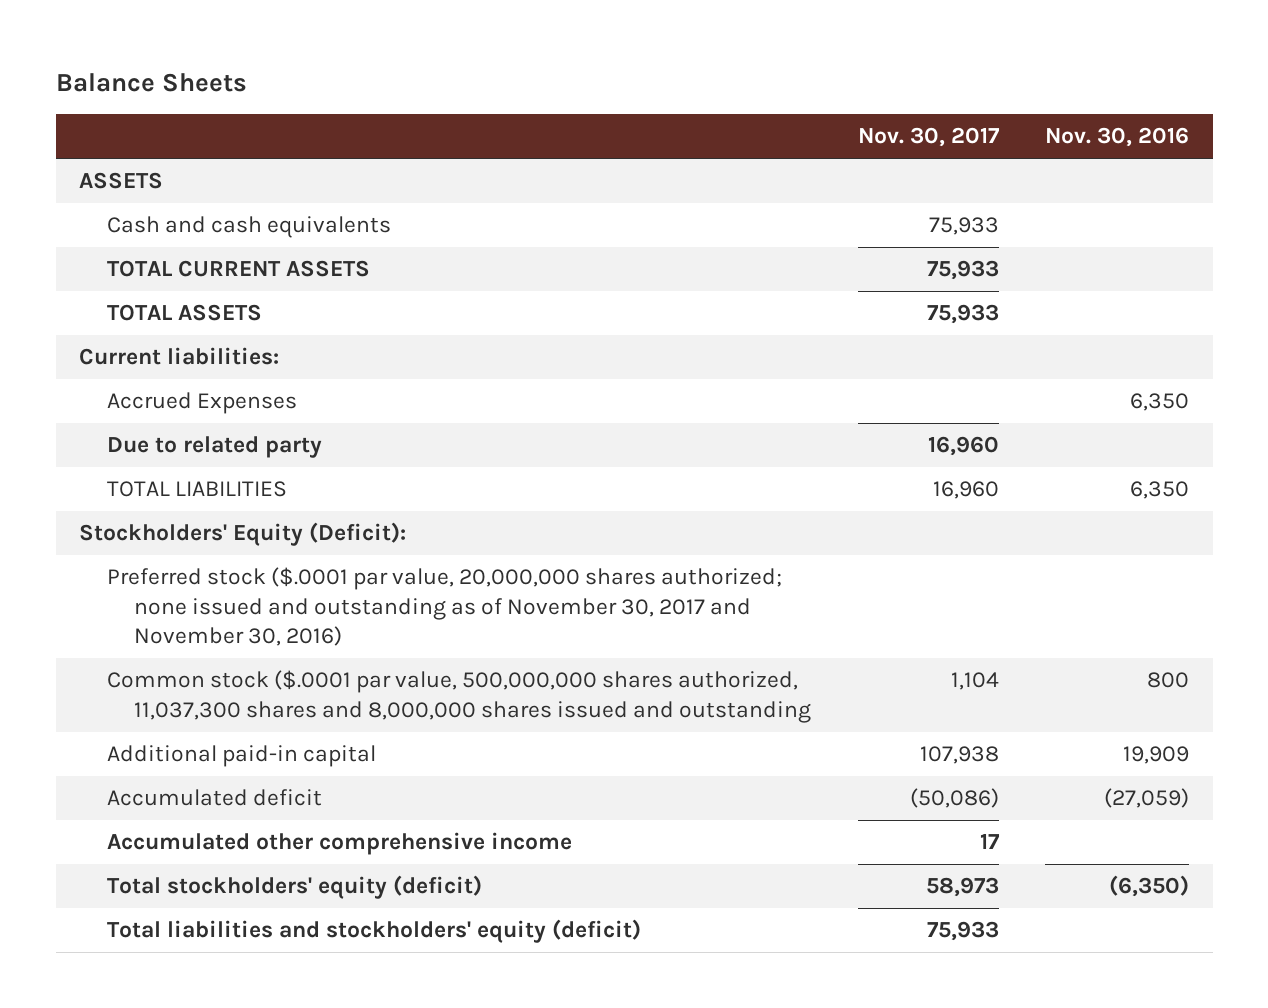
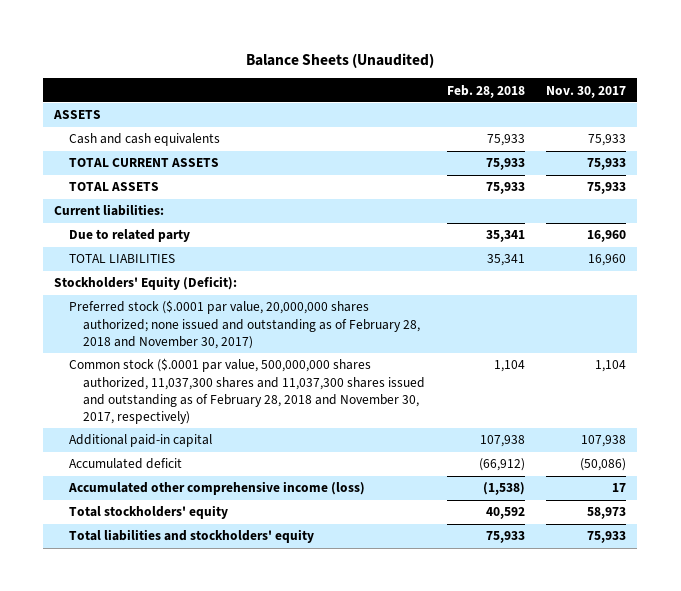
[55,73,247,93] Balance Sheets -> [246,52,435,68] Balance Sheets (Unaudited)
[1045,127,1190,148] Nov. 30, 2016 -> none
none -> [446,84,525,98] Feb. 28, 2018
[106,392,297,415] Accrued Expenses -> none
[106,567,782,647] Preferred stock ($.0001 par value, 20,000,000 shares authorized; none issued and outstanding as of November 30, 2017 and November 30, 2016) -> [68,300,421,349] Preferred stock ($.0001 par value, 20,000,000 shares authorized; none issued and outstanding as of February 28, 2018 and November 30, 2017)
[106,670,812,723] Common stock ($.0001 par value, 500,000,000 shares authorized, 11,037,300 shares and 8,000,000 shares issued and outstanding -> [68,358,426,424] Common stock ($.0001 par value, 500,000,000 shares authorized, 11,037,300 shares and 11,037,300 shares issued and outstanding as of February 28, 2018 and November 30, 2017, respectively)
[106,832,572,856] Accumulated other comprehensive income -> [67,481,365,496] Accumulated other comprehensive income (loss)
[106,875,482,900] Total stockholders' equity (deficit) -> [68,505,228,520] Total stockholders' equity
[106,919,641,944] Total liabilities and stockholders' equity (deficit) -> [68,529,314,544] Total liabilities and stockholders' equity

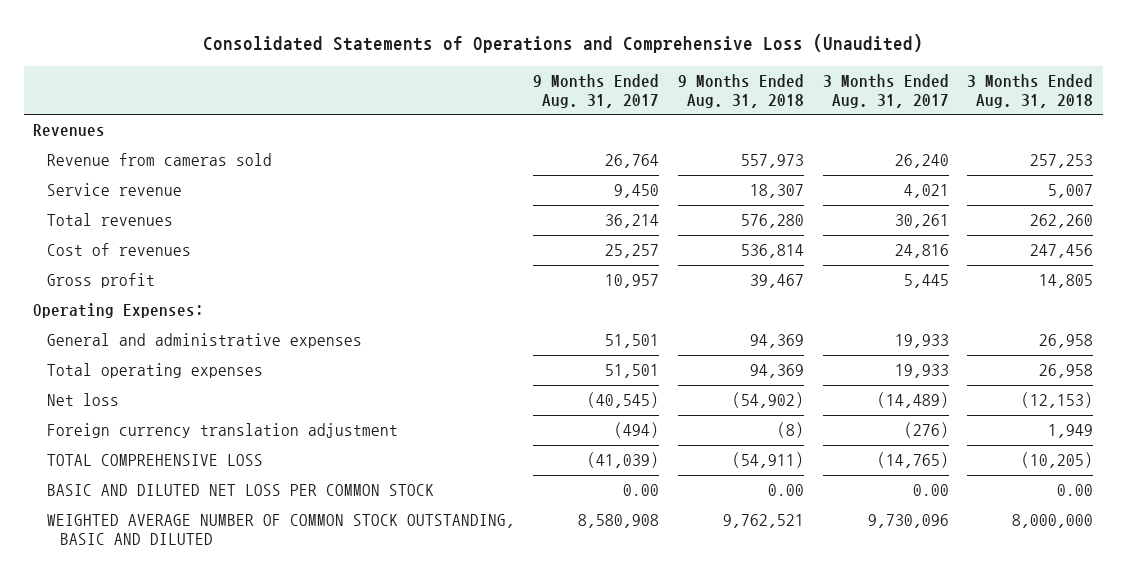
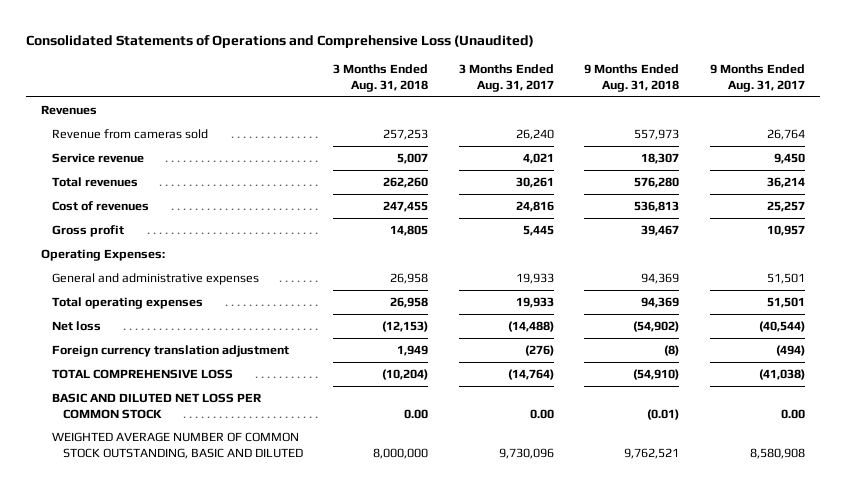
[740,243,804,258] 536,814 -> [634,200,680,212] 536,813
[1030,243,1094,258] 247,456 -> [383,200,429,212] 247,455
[587,391,660,408] (40,545) -> [758,320,805,332] (40,544)
[876,391,949,408] (14,489) -> [507,320,554,332] (14,488)
[587,451,660,468] (41,039) -> [758,368,805,380] (41,038)
[731,451,804,468] (54,911) -> [633,368,680,380] (54,910)
[876,451,949,468] (14,765) -> [507,368,554,380] (14,764)
[1021,451,1094,468] (10,205) -> [382,368,429,380] (10,204)
[767,483,804,496] 0.00 -> [647,408,680,420] (0.01)

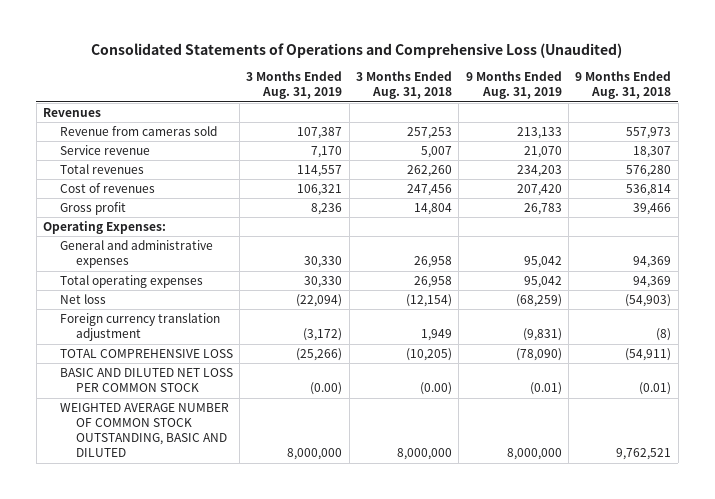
[458,64,554,93] 3 Months Ended Aug. 31, 2017 -> none
[709,64,805,93] 9 Months Ended Aug. 31, 2017 -> none
none -> [246,71,343,100] 3 Months Ended Aug. 31, 2019
none -> [465,71,562,100] 9 Months Ended Aug. 31, 2019
[383,200,429,212] 247,455 -> [407,184,453,197] 247,456
[634,200,680,212] 536,813 -> [626,184,672,197] 536,814
[390,224,429,236] 14,805 -> [414,203,453,216] 14,804
[641,224,680,236] 39,467 -> [633,203,672,216] 39,466
[382,320,429,332] (12,153) -> [406,294,453,308] (12,154)
[633,320,680,332] (54,902) -> [625,294,672,308] (54,903)
[382,368,429,380] (10,204) -> [406,348,453,362] (10,205)
[633,368,680,380] (54,910) -> [625,348,672,362] (54,911)
[404,408,429,419] 0.00 -> [420,382,453,396] (0.00)

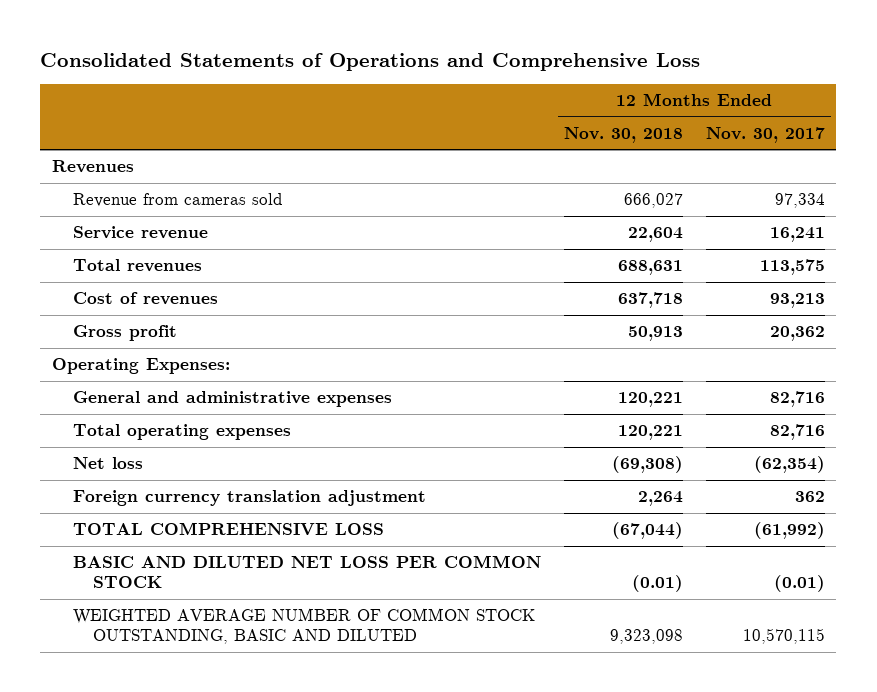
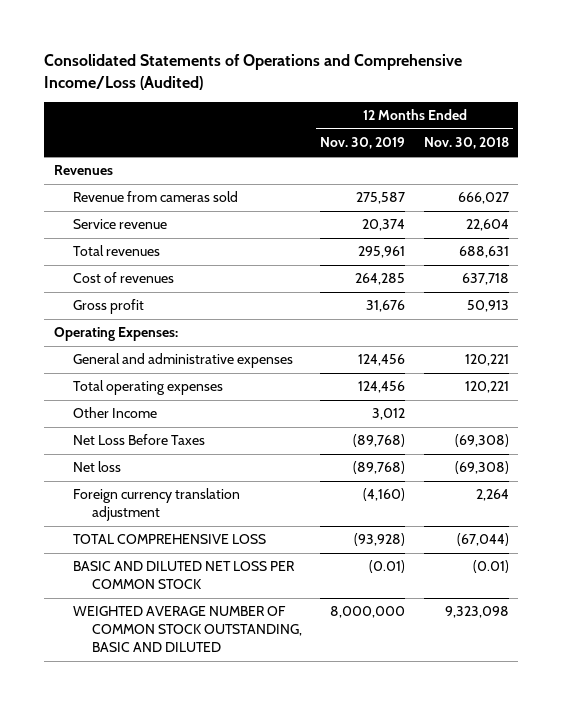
[40,52,701,71] Consolidated Statements of Operations and Comprehensive Loss -> [44,54,463,90] Consolidated Statements of Operations and Comprehensive Income/Loss (Audited)
[705,126,825,143] Nov. 30, 2017 -> none
none -> [320,137,406,150] Nov. 30, 2019
none -> [72,407,157,419] Other Income
none -> [72,434,205,446] Net Loss Before Taxes

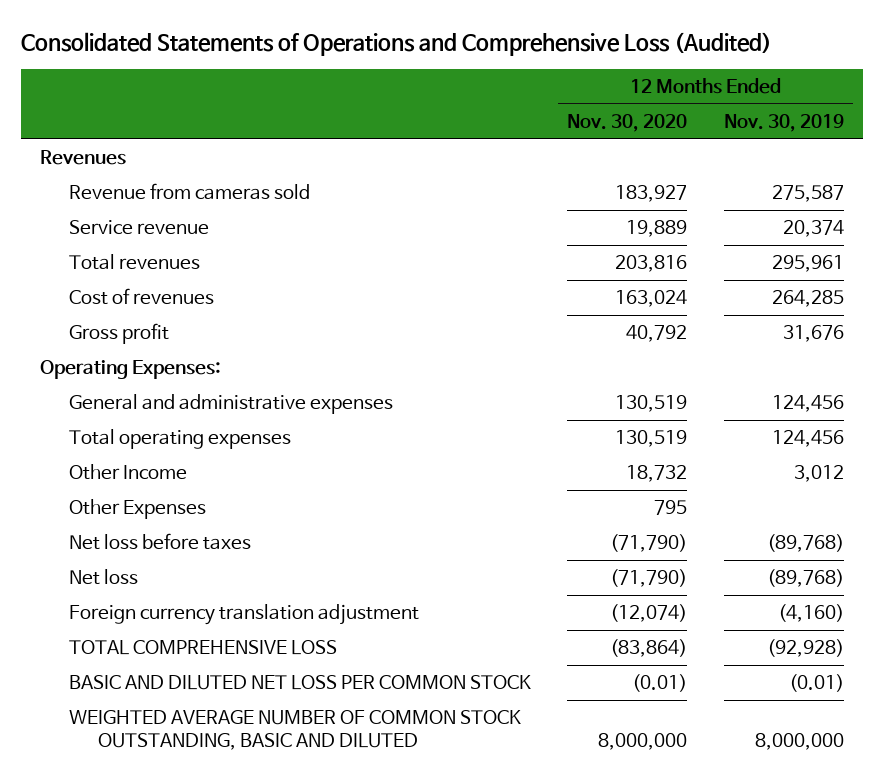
[44,54,463,90] Consolidated Statements of Operations and Comprehensive Income/Loss (Audited) -> [21,32,773,57] Consolidated Statements of Operations and Comprehensive Loss (Audited)
[423,137,509,150] Nov. 30, 2018 -> none
none -> [567,113,688,132] Nov. 30, 2020
none -> [68,499,206,520] Other Expenses
[72,434,205,446] Net Loss Before Taxes -> [68,533,251,551] Net loss before taxes
[354,533,406,547] (93,928) -> [767,639,845,658] (92,928)

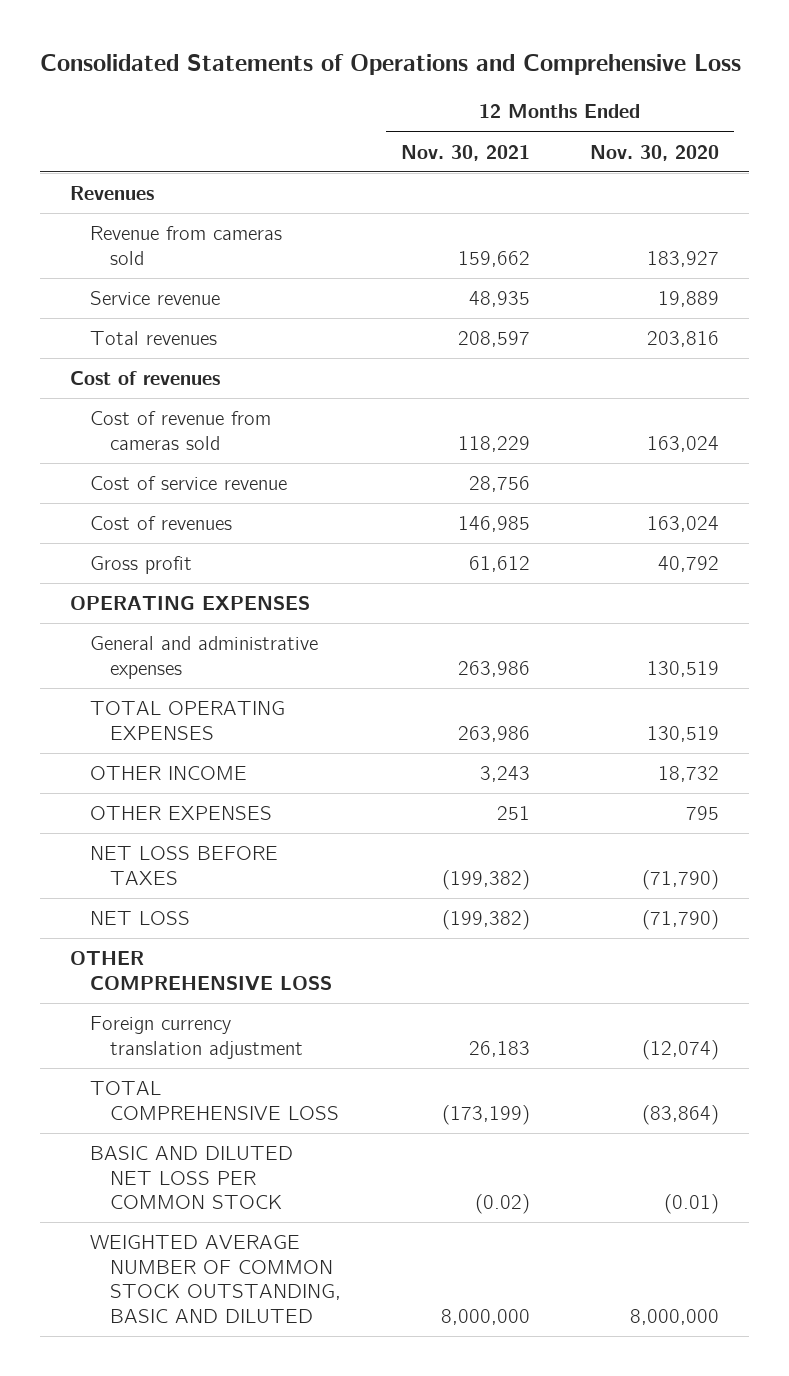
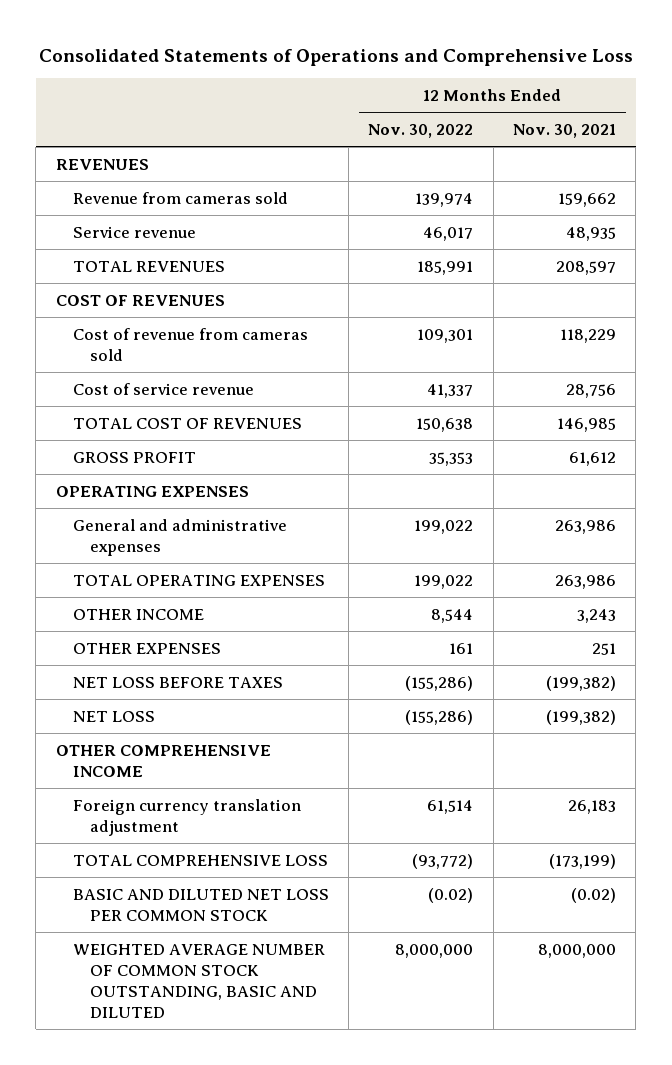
[590,144,720,161] Nov. 30, 2020 -> none
none -> [368,123,474,138] Nov. 30, 2022
[69,186,154,201] Revenues -> [55,158,149,170] REVENUES
[89,331,217,346] Total revenues -> [72,260,225,272] TOTAL REVENUES
[69,371,220,386] Cost of revenues -> [55,294,225,306] COST OF REVENUES
[89,516,232,531] Cost of revenues -> [72,417,302,429] TOTAL COST OF REVENUES
[89,556,192,575] Gross profit -> [72,451,196,463] GROSS PROFIT
[69,951,332,990] OTHER COMPREHENSIVE LOSS -> [55,744,271,777] OTHER COMPREHENSIVE INCOME

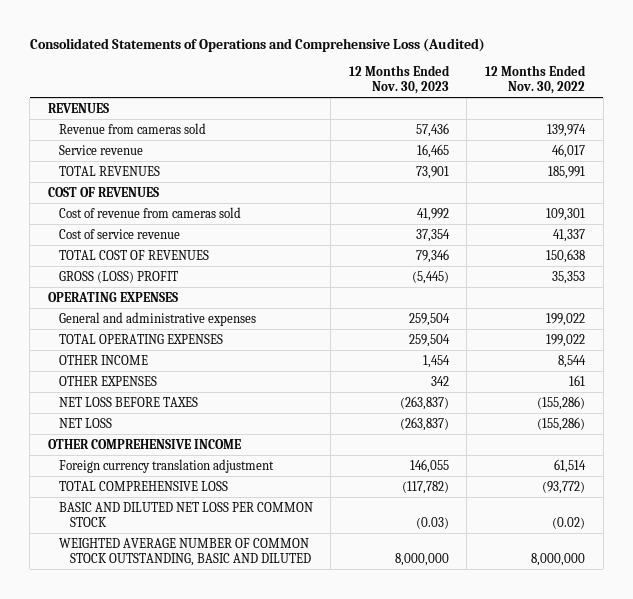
[38,48,633,66] Consolidated Statements of Operations and Comprehensive Loss -> [29,37,485,52] Consolidated Statements of Operations and Comprehensive Loss (Audited)
[512,123,616,138] Nov. 30, 2021 -> none
none -> [348,64,450,94] 12 Months Ended Nov. 30, 2023
[72,451,196,463] GROSS PROFIT -> [58,270,178,283] GROSS (LOSS) PROFIT

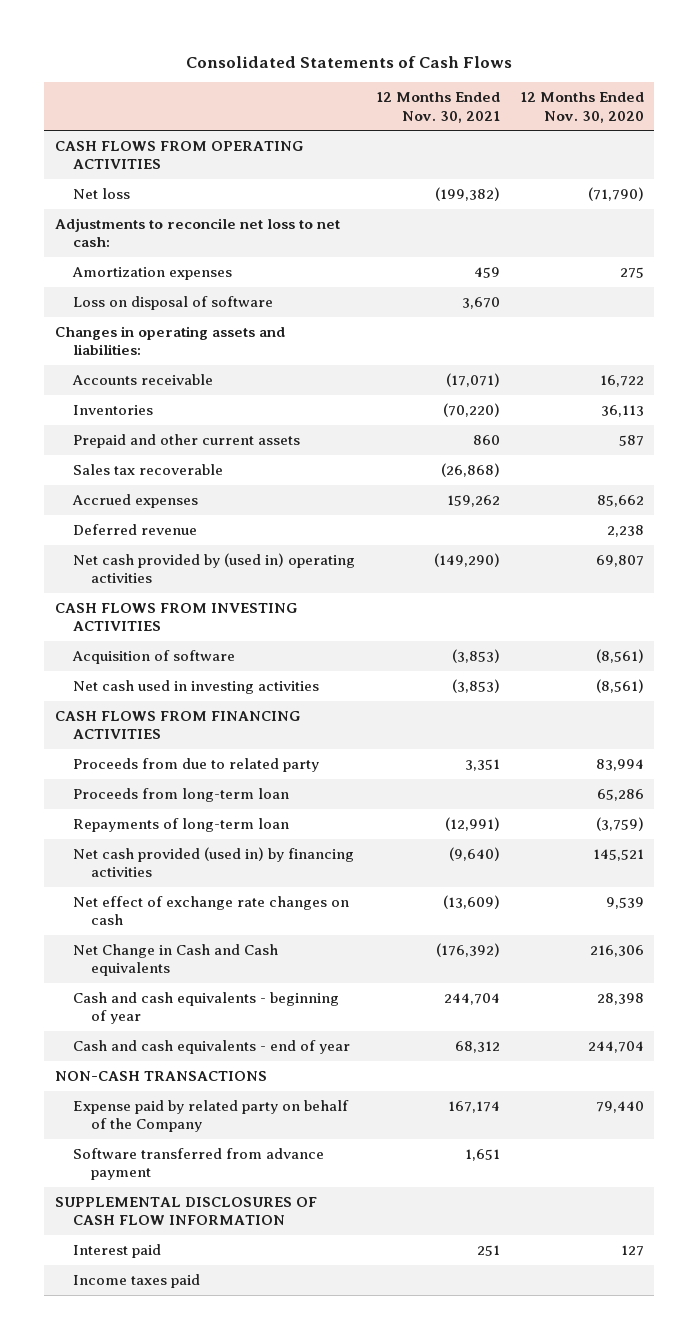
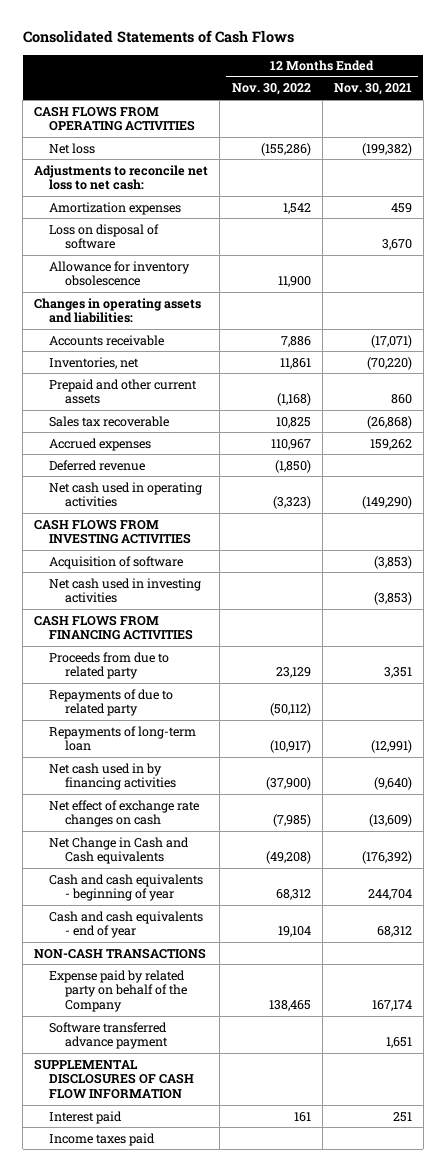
[520,92,645,123] 12 Months Ended Nov. 30, 2020 -> none
none -> [231,83,311,96] Nov. 30, 2022
none -> [49,260,191,287] Allowance for inventory obsolescence
[72,404,153,415] Inventories -> [49,356,140,369] Inventories, net
[72,552,355,584] Net cash provided by (used in) operating activities -> [49,481,203,508] Net cash used in operating activities
[72,787,289,802] Proceeds from long-term loan -> none
none -> [49,688,174,717] Repayments of due to related party
[72,846,354,878] Net cash provided (used in) by financing activities -> [49,762,176,791] Net cash used in by financing activities
[72,1147,324,1181] Software transferred from advance payment -> [49,1021,168,1050] Software transferred advance payment

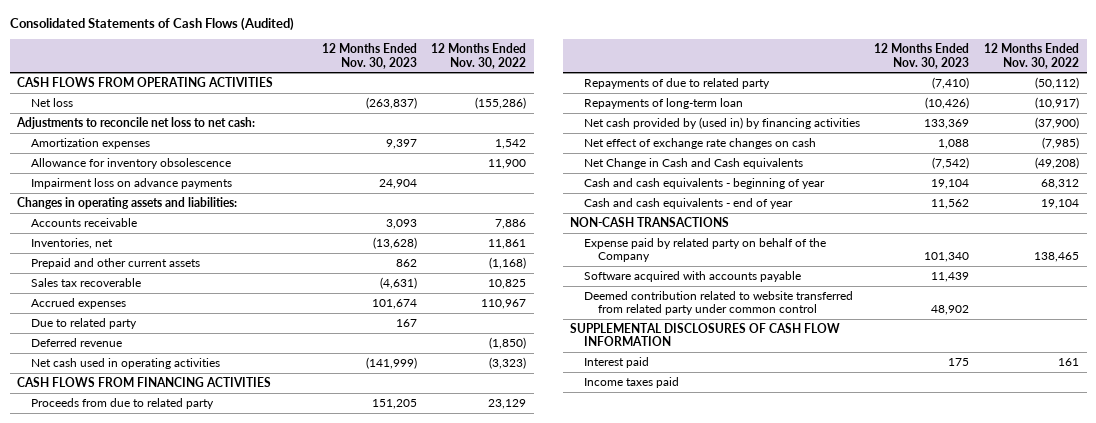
[22,30,294,44] Consolidated Statements of Cash Flows -> [9,16,294,31] Consolidated Statements of Cash Flows (Audited)
[333,83,412,96] Nov. 30, 2021 -> none
none -> [321,43,417,69] 12 Months Ended Nov. 30, 2023
[49,223,160,250] Loss on disposal of software -> none
none -> [30,178,232,190] Impairment loss on advance payments
none -> [30,318,137,330] Due to related party
[34,518,192,545] CASH FLOWS FROM INVESTING ACTIVITIES -> none
[49,555,184,569] Acquisition of software -> none
[49,577,202,604] Net cash used in investing activities -> none
[49,762,176,791] Net cash used in by financing activities -> [583,117,860,130] Net cash provided by (used in) by financing activities
[49,1021,168,1050] Software transferred advance payment -> none
none -> [583,271,801,283] Software acquired with accounts payable
none -> [583,291,853,316] Deemed contribution related to website transferred from related party under common control

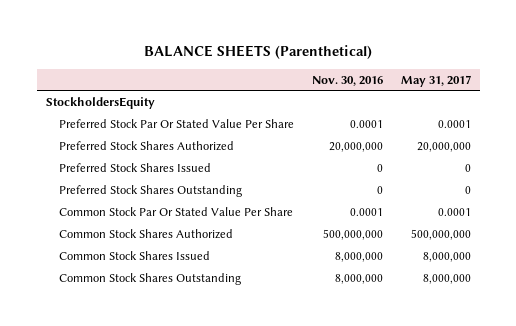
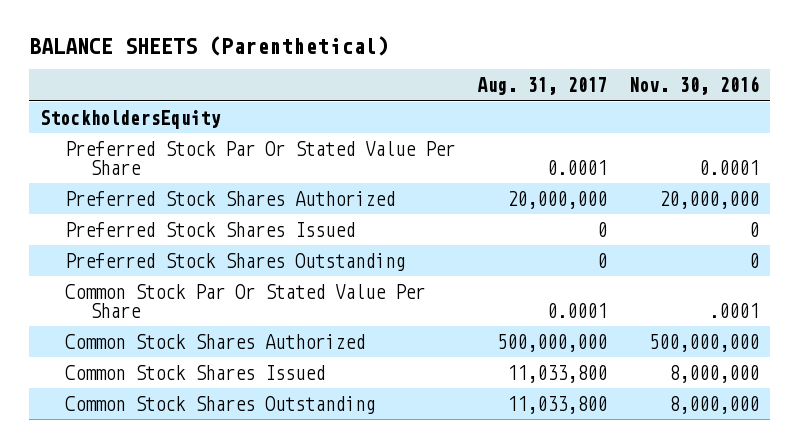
[400,74,471,87] May 31, 2017 -> none
none -> [477,77,608,96] Aug. 31, 2017
[349,207,383,216] 0.0001 -> [708,302,759,318] .0001

